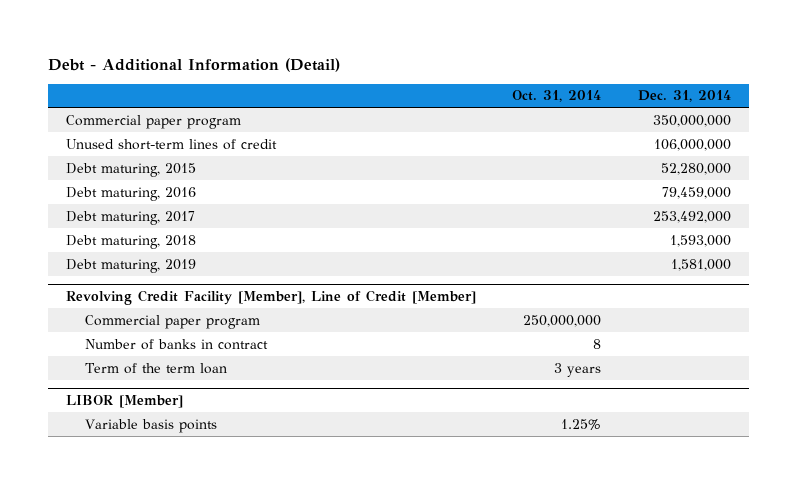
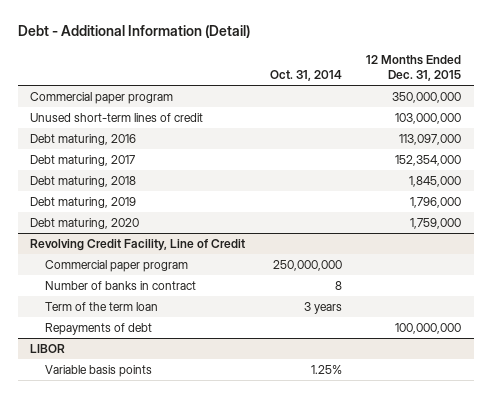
[637,90,731,103] Dec. 31, 2014 -> none
none -> [366,54,462,82] 12 Months Ended Dec. 31, 2015
[66,162,197,177] Debt maturing, 2015 -> none
none -> [29,217,139,229] Debt maturing, 2020
[66,290,477,306] Revolving Credit Facility [Member], Line of Credit [Member] -> [29,238,245,251] Revolving Credit Facility, Line of Credit
none -> [44,322,152,335] Repayments of debt
[66,395,184,409] LIBOR [Member] -> [29,343,65,353] LIBOR

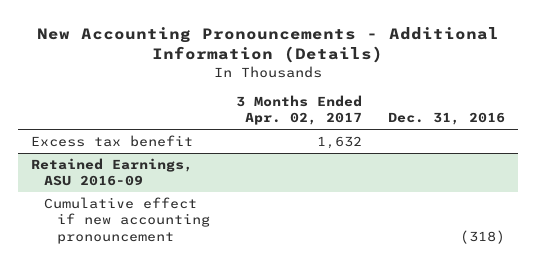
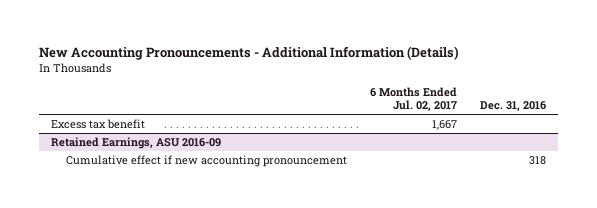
[236,95,363,126] 3 Months Ended Apr. 02, 2017 -> none
none -> [370,86,458,112] 6 Months Ended Jul. 02, 2017
[460,229,506,244] (318) -> [529,156,547,166] 318

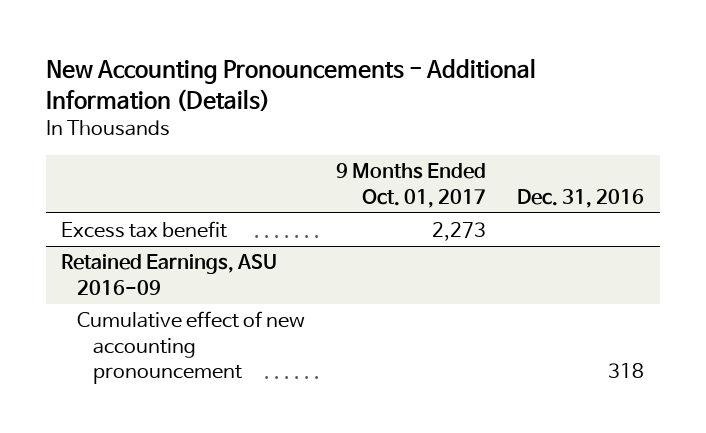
[370,86,458,112] 6 Months Ended Jul. 02, 2017 -> none
none -> [336,163,487,208] 9 Months Ended Oct. 01, 2017
[66,155,348,168] Cumulative effect if new accounting pronouncement -> [76,311,305,385] Cumulative effect of new accounting pronouncement

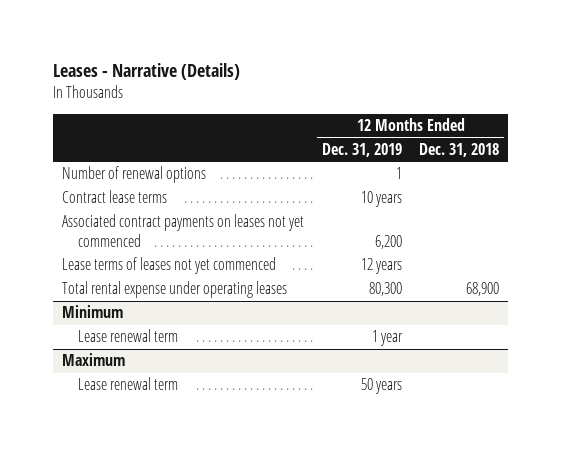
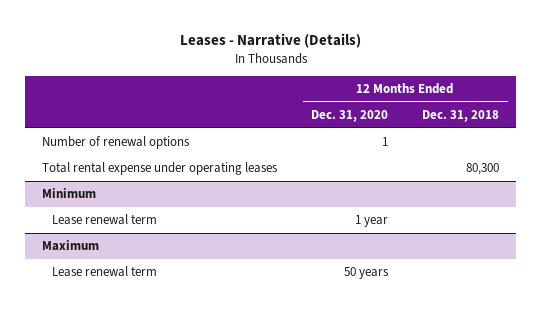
[321,143,402,158] Dec. 31, 2019 -> none
none -> [311,110,389,123] Dec. 31, 2020
[62,190,168,204] Contract lease terms -> none
[62,214,305,247] Associated contract payments on leases not yet commenced -> none
[62,257,277,275] Lease terms of leases not yet commenced -> none
[466,282,500,297] 68,900 -> [466,163,500,176] 80,300

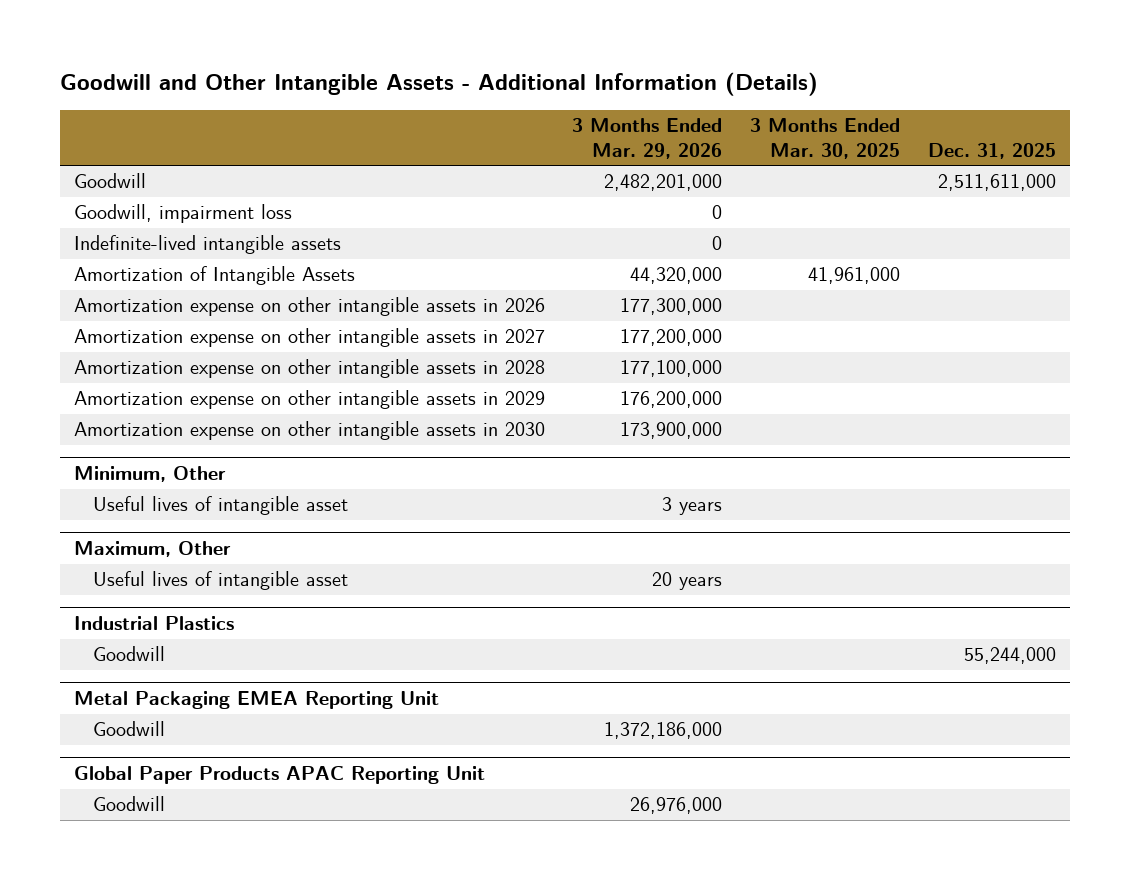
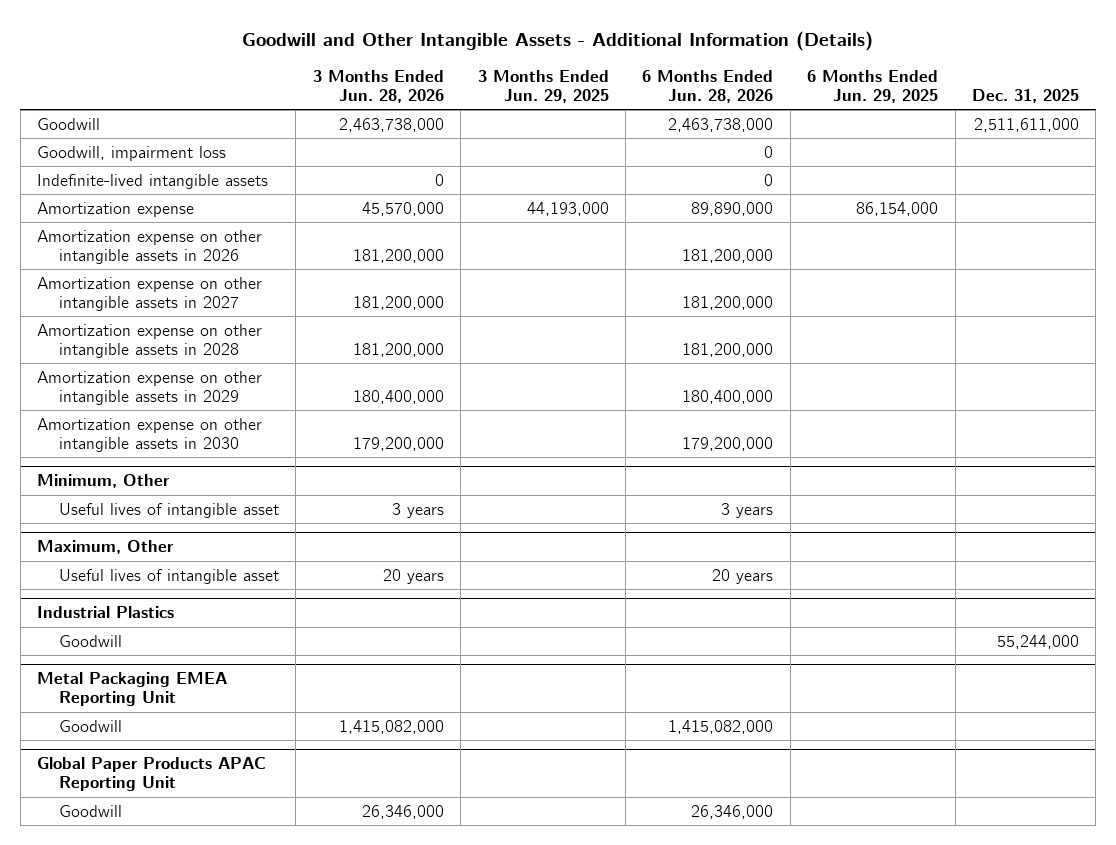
[572,117,723,159] 3 Months Ended Mar. 29, 2026 -> none
[750,117,901,159] 3 Months Ended Mar. 30, 2025 -> none
none -> [312,69,444,103] 3 Months Ended Jun. 28, 2026
none -> [477,69,609,103] 3 Months Ended Jun. 29, 2025
none -> [642,69,774,103] 6 Months Ended Jun. 28, 2026
none -> [807,69,939,103] 6 Months Ended Jun. 29, 2025
[73,266,355,286] Amortization of Intangible Assets -> [37,201,195,217] Amortization expense

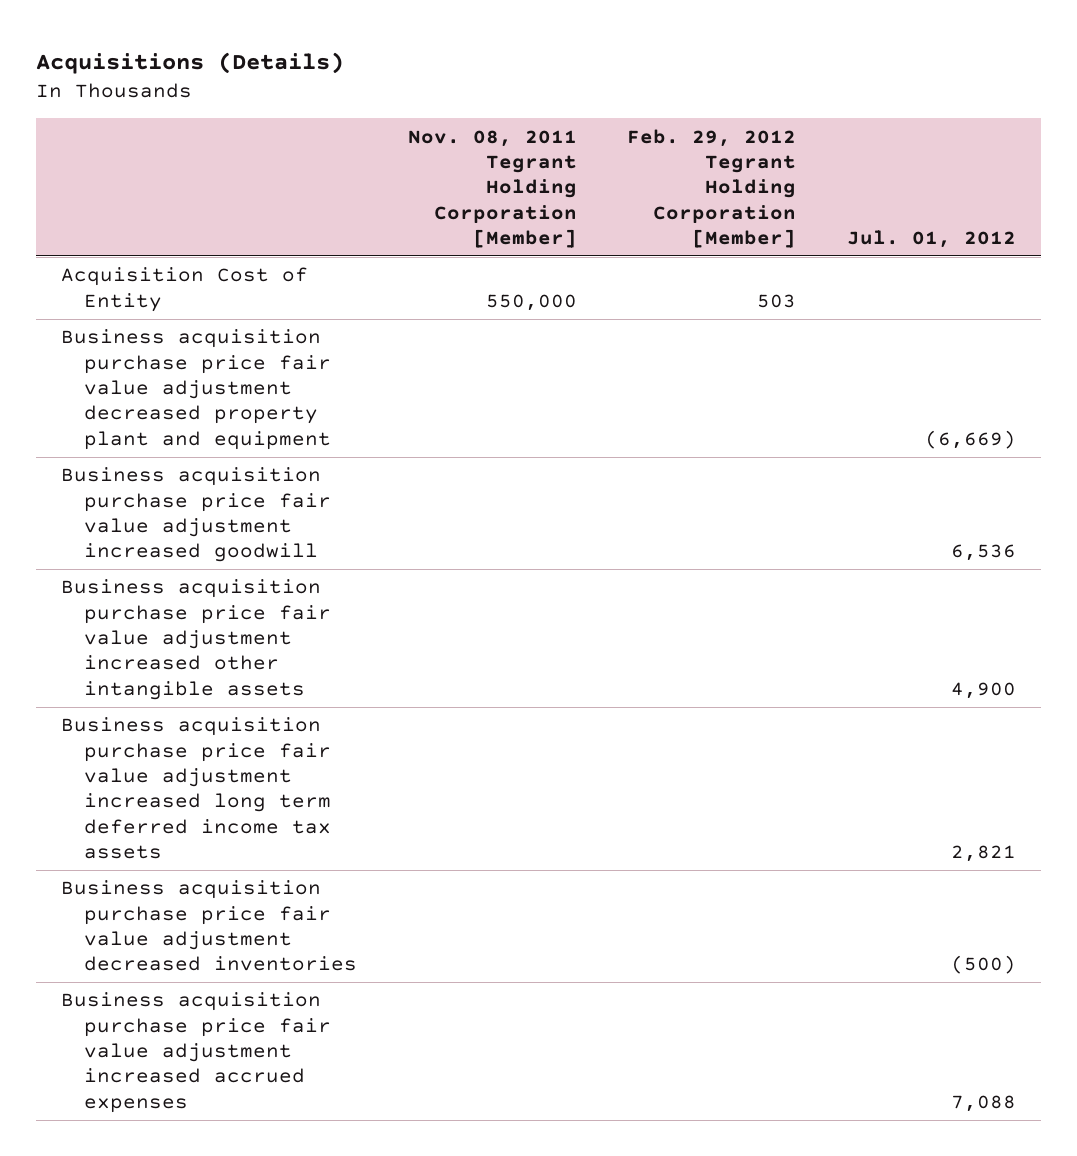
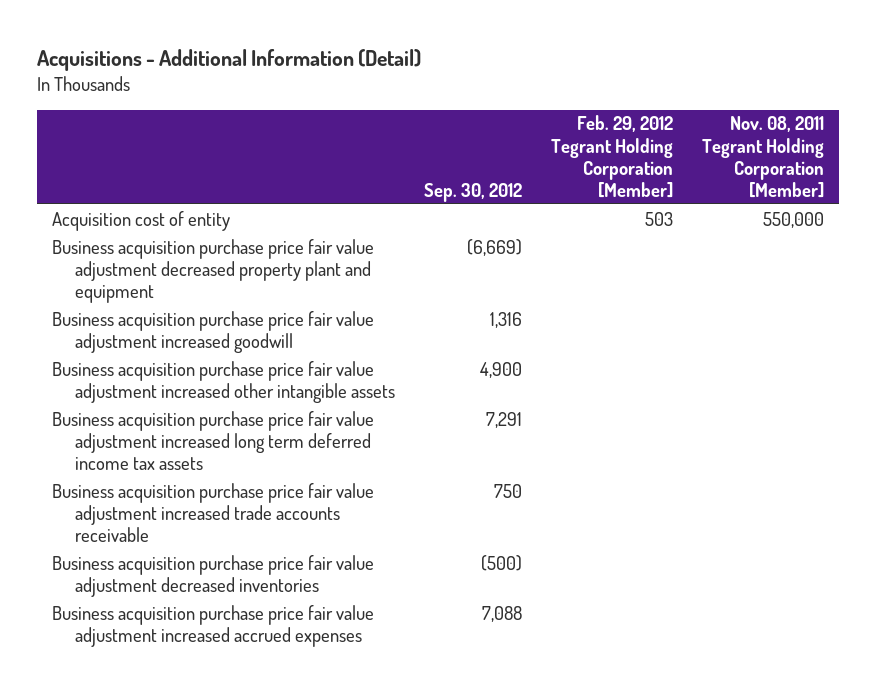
[36,51,345,74] Acquisitions (Details) -> [37,49,422,72] Acquisitions - Additional Information (Detail)
[846,229,1016,248] Jul. 01, 2012 -> none
none -> [424,182,523,202] Sep. 30, 2012
[61,267,309,312] Acquisition Cost of Entity -> [51,210,230,231] Acquisition cost of entity
none -> [51,482,374,543] Business acquisition purchase price fair value adjustment increased trade accounts receivable

